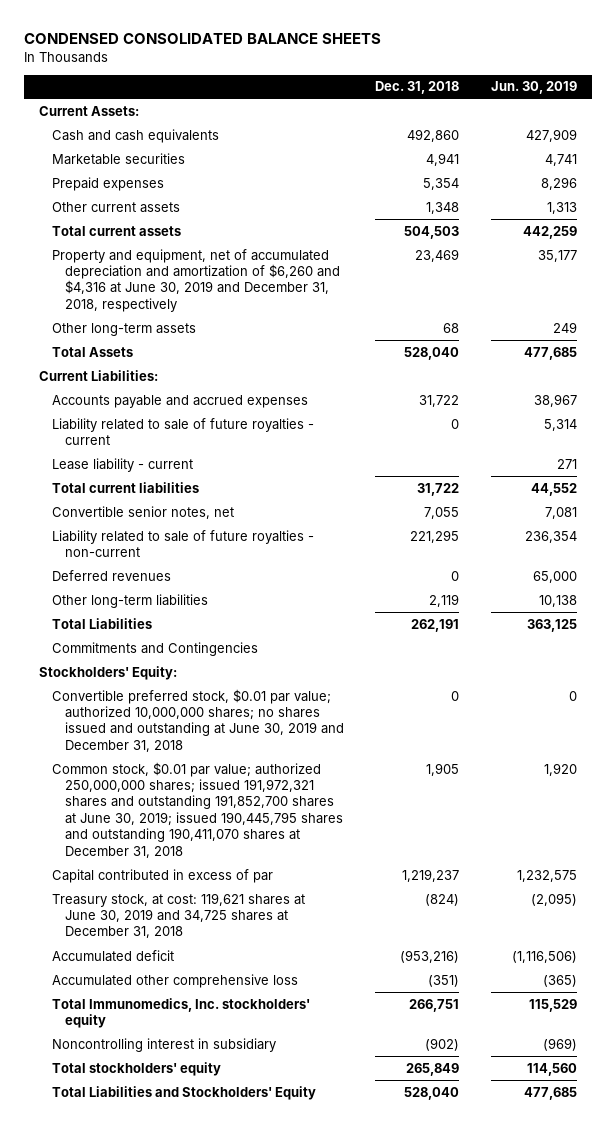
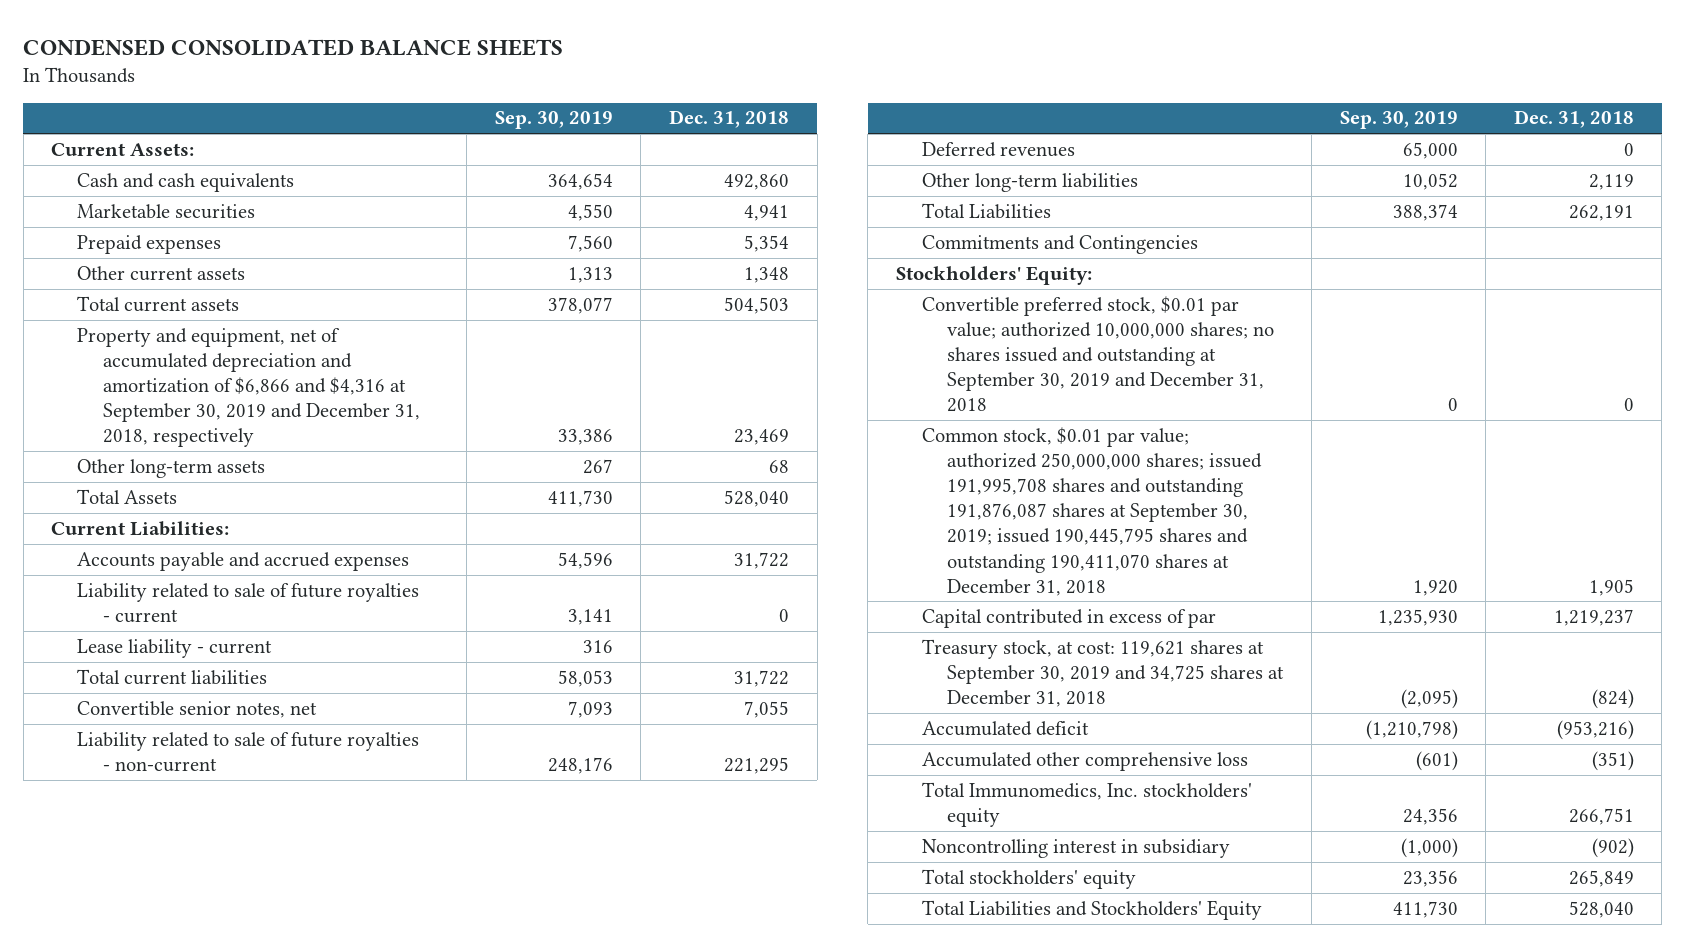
[490,81,577,95] Jun. 30, 2019 -> none
none -> [494,111,613,130] Sep. 30, 2019
[52,248,340,312] Property and equipment, net of accumulated depreciation and amortization of $6,260 and $4,316 at June 30, 2019 and December 31, 2018, respectively -> [77,327,420,448] Property and equipment, net of accumulated depreciation and amortization of $6,866 and $4,316 at September 30, 2019 and December 31, 2018, respectively
[52,688,344,752] Convertible preferred stock, $0.01 par value; authorized 10,000,000 shares; no shares issued and outstanding at June 30, 2019 and December 31, 2018 -> [921,295,1275,413] Convertible preferred stock, $0.01 par value; authorized 10,000,000 shares; no shares issued and outstanding at September 30, 2019 and December 31, 2018
[52,761,343,858] Common stock, $0.01 par value; authorized 250,000,000 shares; issued 191,972,321 shares and outstanding 191,852,700 shares at June 30, 2019; issued 190,445,795 shares and outstanding 190,411,070 shares at December 31, 2018 -> [921,426,1263,596] Common stock, $0.01 par value; authorized 250,000,000 shares; issued 191,995,708 shares and outstanding 191,876,087 shares at September 30, 2019; issued 190,445,795 shares and outstanding 190,411,070 shares at December 31, 2018
[52,892,306,939] Treasury stock, at cost: 119,621 shares at June 30, 2019 and 34,725 shares at December 31, 2018 -> [921,638,1285,708] Treasury stock, at cost: 119,621 shares at September 30, 2019 and 34,725 shares at December 31, 2018

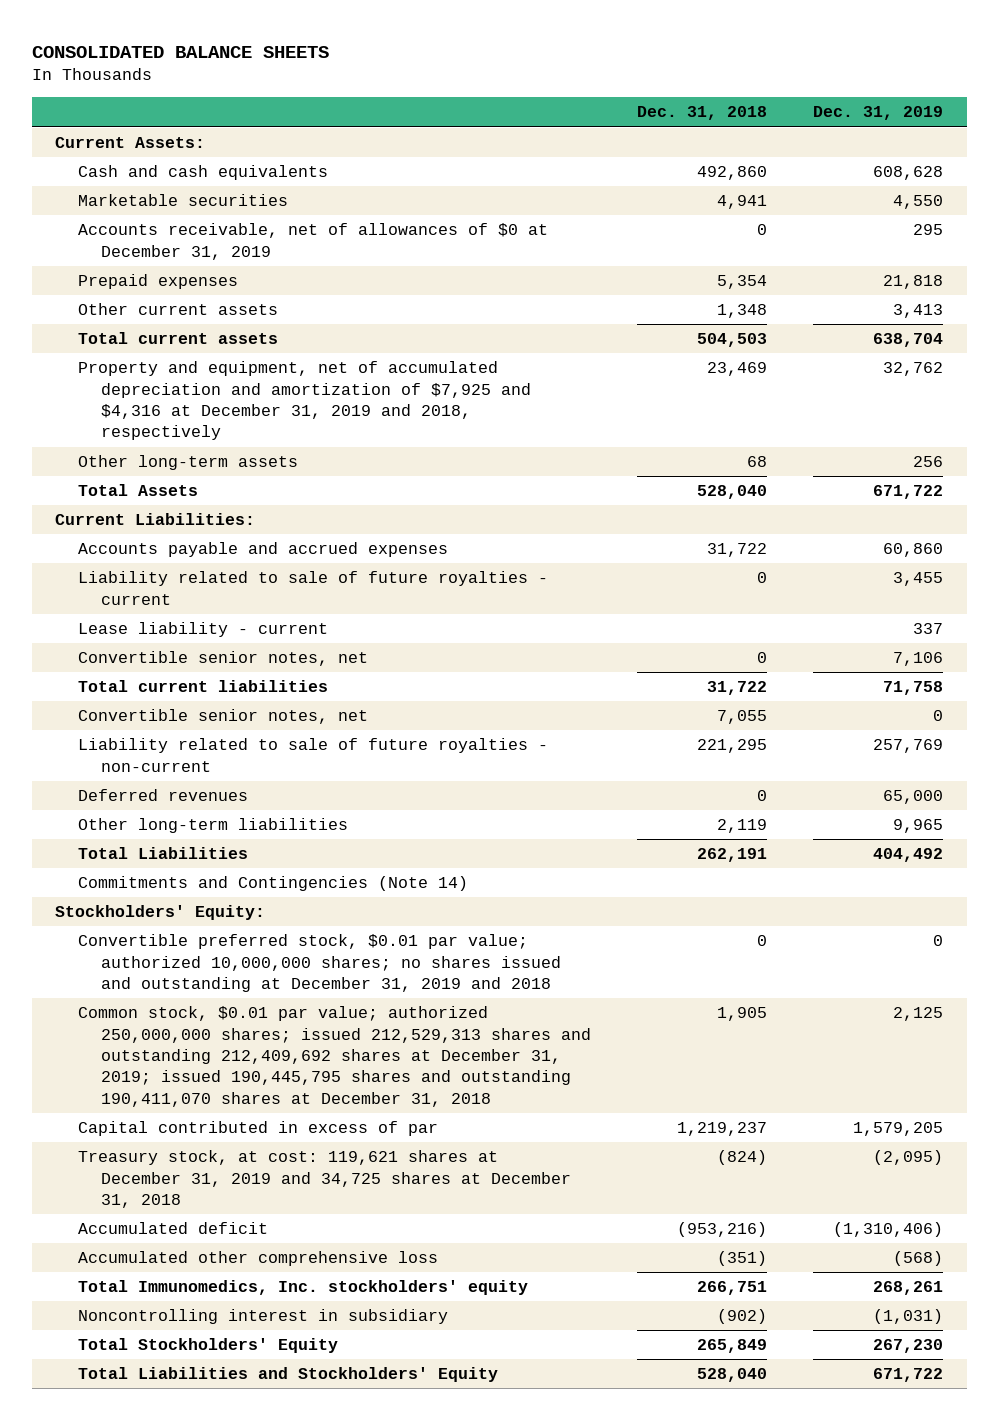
[23,38,564,56] CONDENSED CONSOLIDATED BALANCE SHEETS -> [31,45,329,58] CONSOLIDATED BALANCE SHEETS
[494,111,613,130] Sep. 30, 2019 -> none
none -> [813,106,944,121] Dec. 31, 2019
none -> [77,223,548,260] Accounts receivable, net of allowances of $0 at December 31, 2019
[77,327,420,448] Property and equipment, net of accumulated depreciation and amortization of $6,866 and $4,316 at September 30, 2019 and December 31, 2018, respectively -> [77,361,531,441] Property and equipment, net of accumulated depreciation and amortization of $7,925 and $4,316 at December 31, 2019 and 2018, respectively
none -> [77,651,368,667] Convertible senior notes, net
[921,234,1198,254] Commitments and Contingencies -> [77,876,468,892] Commitments and Contingencies (Note 14)
[921,295,1275,413] Convertible preferred stock, $0.01 par value; authorized 10,000,000 shares; no shares issued and outstanding at September 30, 2019 and December 31, 2018 -> [77,934,561,992] Convertible preferred stock, $0.01 par value; authorized 10,000,000 shares; no shares issued and outstanding at December 31, 2019 and 2018
[921,426,1263,596] Common stock, $0.01 par value; authorized 250,000,000 shares; issued 191,995,708 shares and outstanding 191,876,087 shares at September 30, 2019; issued 190,445,795 shares and outstanding 190,411,070 shares at December 31, 2018 -> [77,1006,591,1107] Common stock, $0.01 par value; authorized 250,000,000 shares; issued 212,529,313 shares and outstanding 212,409,692 shares at December 31, 2019; issued 190,445,795 shares and outstanding 190,411,070 shares at December 31, 2018
[921,638,1285,708] Treasury stock, at cost: 119,621 shares at September 30, 2019 and 34,725 shares at December 31, 2018 -> [77,1150,571,1208] Treasury stock, at cost: 119,621 shares at December 31, 2019 and 34,725 shares at December 31, 2018
[921,868,1136,889] Total stockholders' equity -> [77,1338,338,1354] Total Stockholders' Equity

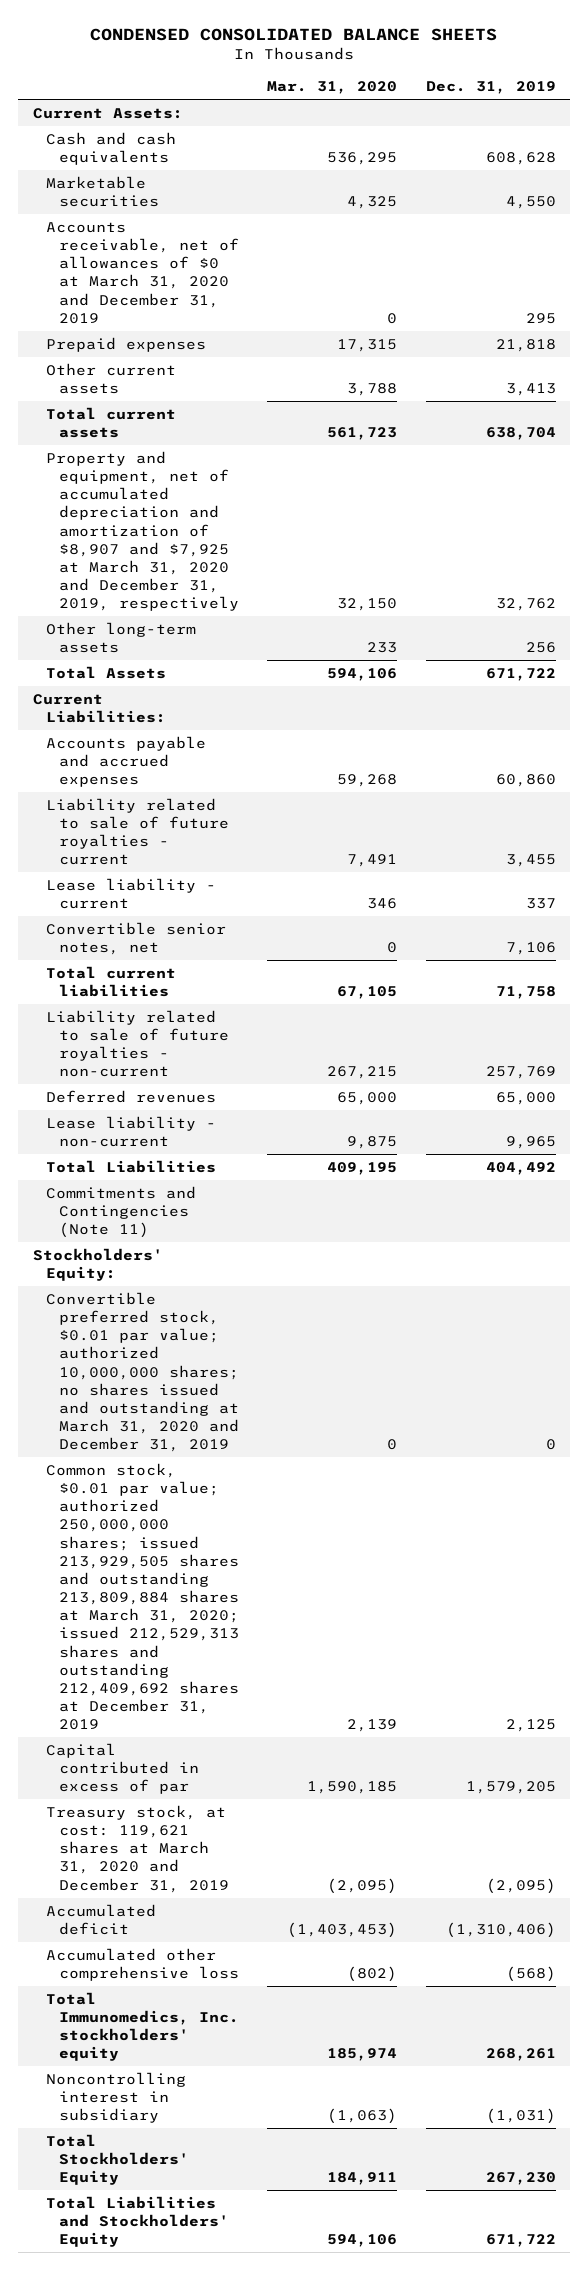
[31,45,329,58] CONSOLIDATED BALANCE SHEETS -> [90,28,498,42] CONDENSED CONSOLIDATED BALANCE SHEETS
[637,106,768,121] Dec. 31, 2018 -> none
none -> [267,81,398,95] Mar. 31, 2020
[77,223,548,260] Accounts receivable, net of allowances of $0 at December 31, 2019 -> [45,221,239,324] Accounts receivable, net of allowances of $0 at March 31, 2020 and December 31, 2019
[77,361,531,441] Property and equipment, net of accumulated depreciation and amortization of $7,925 and $4,316 at December 31, 2019 and 2018, respectively -> [45,450,239,612] Property and equipment, net of accumulated depreciation and amortization of $8,907 and $7,925 at March 31, 2020 and December 31, 2019, respectively
[77,709,368,725] Convertible senior notes, net -> none
[77,818,348,834] Other long-term liabilities -> [45,1115,216,1148] Lease liability - non-current
[77,876,468,892] Commitments and Contingencies (Note 14) -> [45,1185,196,1239] Commitments and Contingencies (Note 11)
[77,934,561,992] Convertible preferred stock, $0.01 par value; authorized 10,000,000 shares; no shares issued and outstanding at December 31, 2019 and 2018 -> [45,1291,239,1453] Convertible preferred stock, $0.01 par value; authorized 10,000,000 shares; no shares issued and outstanding at March 31, 2020 and December 31, 2019
[77,1006,591,1107] Common stock, $0.01 par value; authorized 250,000,000 shares; issued 212,529,313 shares and outstanding 212,409,692 shares at December 31, 2019; issued 190,445,795 shares and outstanding 190,411,070 shares at December 31, 2018 -> [45,1462,239,1731] Common stock, $0.01 par value; authorized 250,000,000 shares; issued 213,929,505 shares and outstanding 213,809,884 shares at March 31, 2020; issued 212,529,313 shares and outstanding 212,409,692 shares at December 31, 2019
[77,1150,571,1208] Treasury stock, at cost: 119,621 shares at December 31, 2019 and 34,725 shares at December 31, 2018 -> [45,1804,229,1893] Treasury stock, at cost: 119,621 shares at March 31, 2020 and December 31, 2019

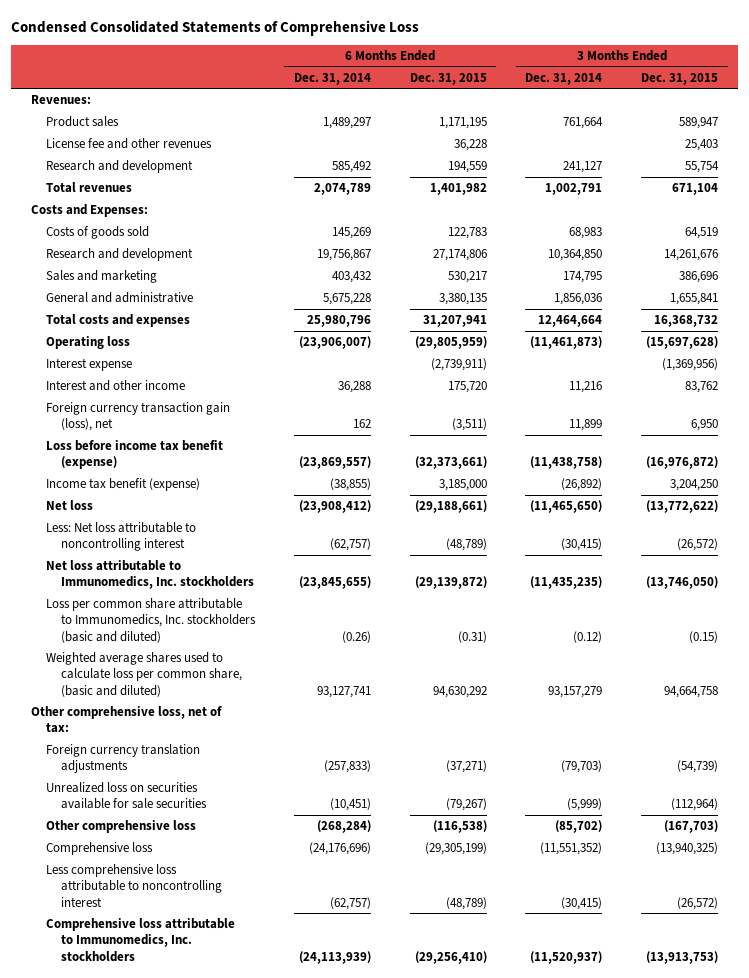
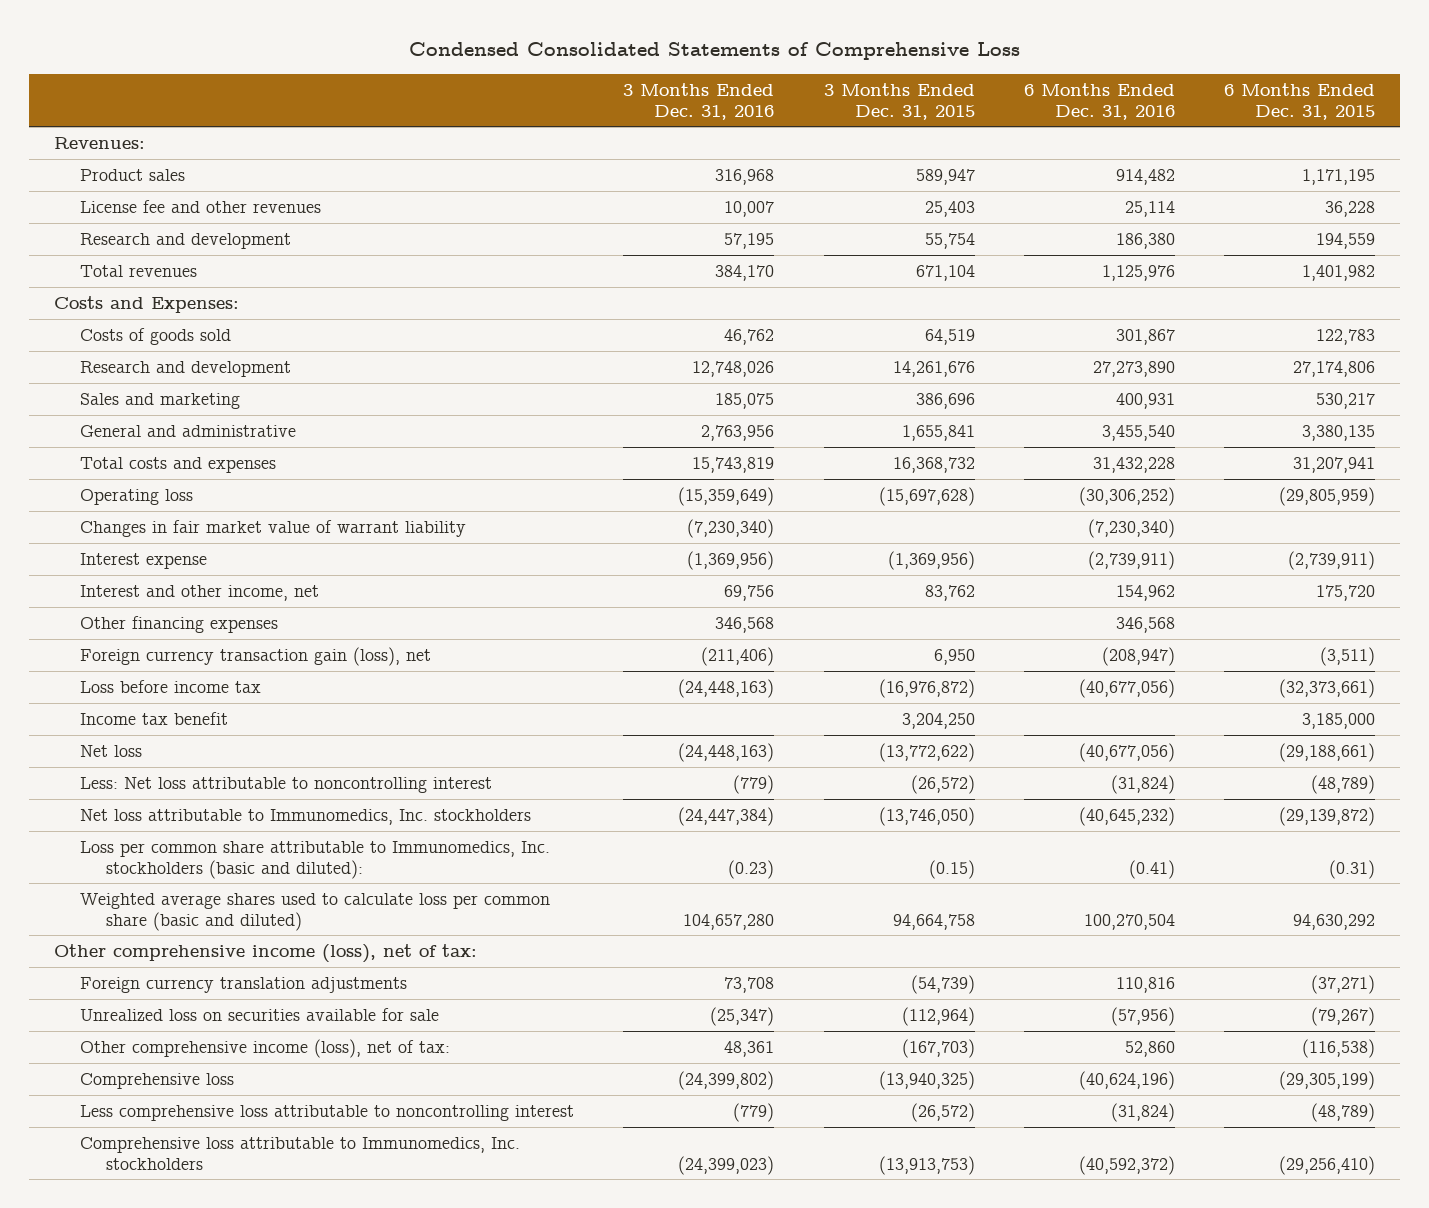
[293,72,371,85] Dec. 31, 2014 -> none
[525,72,603,85] Dec. 31, 2014 -> none
none -> [623,82,775,120] 3 Months Ended Dec. 31, 2016
none -> [1024,82,1176,120] 6 Months Ended Dec. 31, 2016
none -> [80,519,467,537] Changes in fair market value of warrant liability
[45,380,185,392] Interest and other income -> [80,584,320,601] Interest and other income, net
none -> [80,615,279,633] Other financing expenses
[45,440,223,470] Loss before income tax benefit (expense) -> [80,679,262,693] Loss before income tax
[45,478,200,492] Income tax benefit (expense) -> [80,711,229,725] Income tax benefit
[45,598,256,643] Loss per common share attributable to Immunomedics, Inc. stockholders (basic and diluted) -> [80,840,551,879] Loss per common share attributable to Immunomedics, Inc. stockholders (basic and diluted):
[45,652,242,697] Weighted average shares used to calculate loss per common share, (basic and diluted) -> [80,892,551,931] Weighted average shares used to calculate loss per common share (basic and diluted)
[30,706,222,734] Other comprehensive loss, net of tax: -> [53,943,477,963] Other comprehensive income (loss), net of tax:
[45,782,207,810] Unrealized loss on securities available for sale securities -> [80,1007,440,1021] Unrealized loss on securities available for sale
[45,820,196,834] Other comprehensive loss -> [80,1038,451,1058] Other comprehensive income (loss), net of tax:

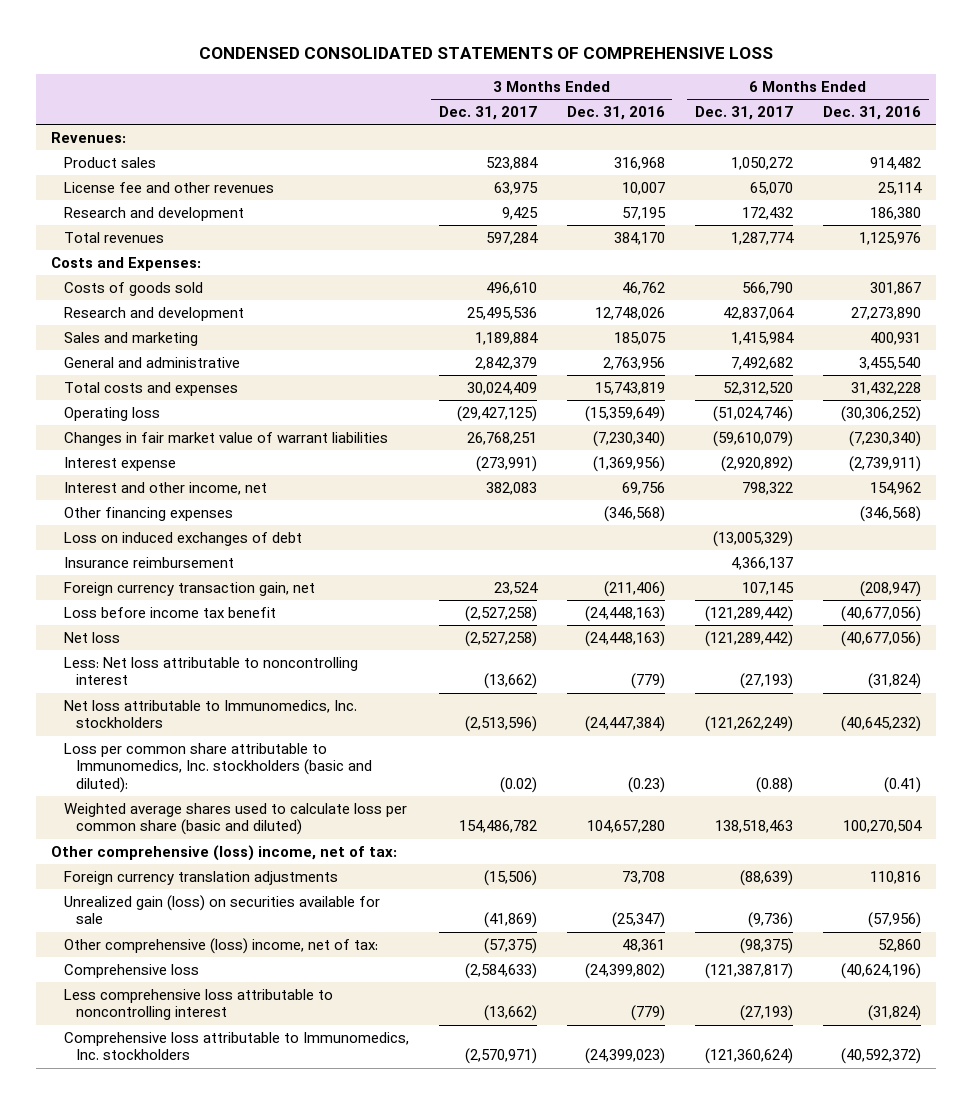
[408,42,1020,61] Condensed Consolidated Statements of Comprehensive Loss -> [198,46,773,59] CONDENSED CONSOLIDATED STATEMENTS OF COMPREHENSIVE LOSS
[823,82,975,120] 3 Months Ended Dec. 31, 2015 -> none
[1224,82,1376,120] 6 Months Ended Dec. 31, 2015 -> none
none -> [438,105,537,120] Dec. 31, 2017
none -> [694,105,793,120] Dec. 31, 2017
[80,519,467,537] Changes in fair market value of warrant liability -> [63,431,388,446] Changes in fair market value of warrant liabilities
[80,711,229,725] Income tax benefit -> none
[715,616,775,633] 346,568 -> [603,505,665,522] (346,568)
[1116,616,1176,633] 346,568 -> [860,505,922,522] (346,568)
none -> [63,531,302,546] Loss on induced exchanges of debt
none -> [63,556,234,568] Insurance reimbursement
[80,646,432,666] Foreign currency transaction gain (loss), net -> [63,581,315,596] Foreign currency transaction gain, net
[80,679,262,693] Loss before income tax -> [63,606,276,618] Loss before income tax benefit
[53,943,477,963] Other comprehensive income (loss), net of tax: -> [50,844,397,861] Other comprehensive (loss) income, net of tax:
[80,1007,440,1021] Unrealized loss on securities available for sale -> [63,894,380,925] Unrealized gain (loss) on securities available for sale
[80,1038,451,1058] Other comprehensive income (loss), net of tax: -> [63,937,378,954] Other comprehensive (loss) income, net of tax:

